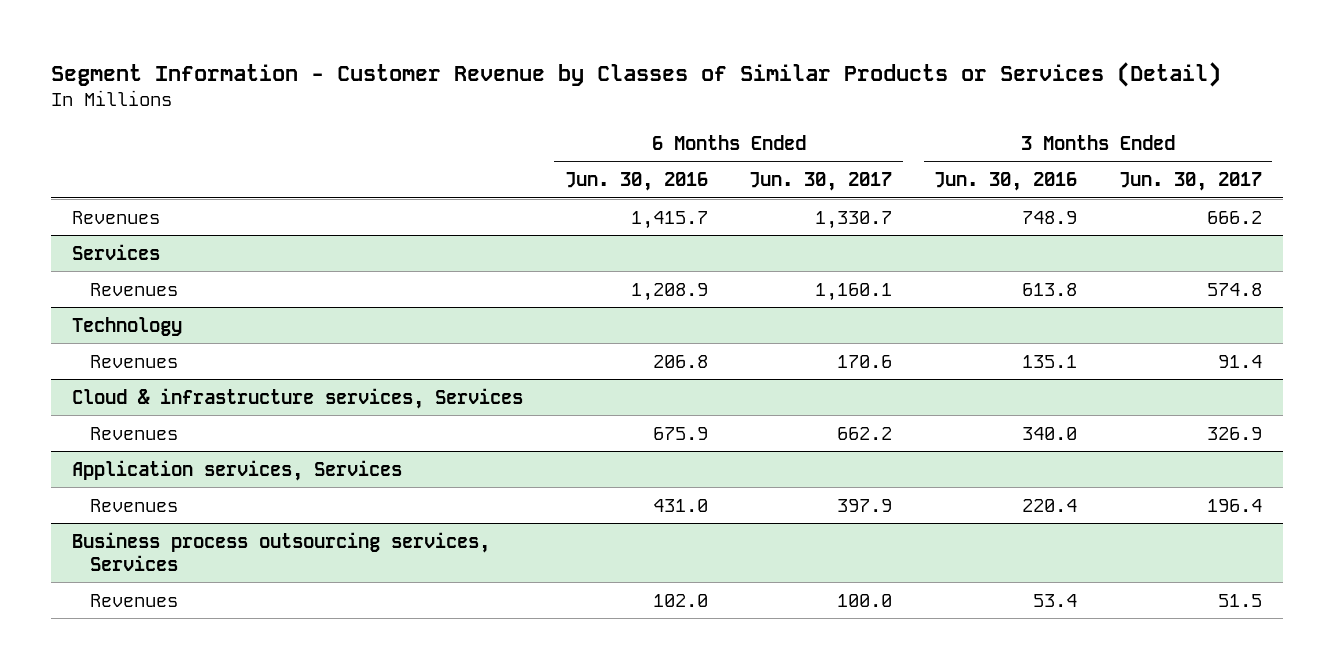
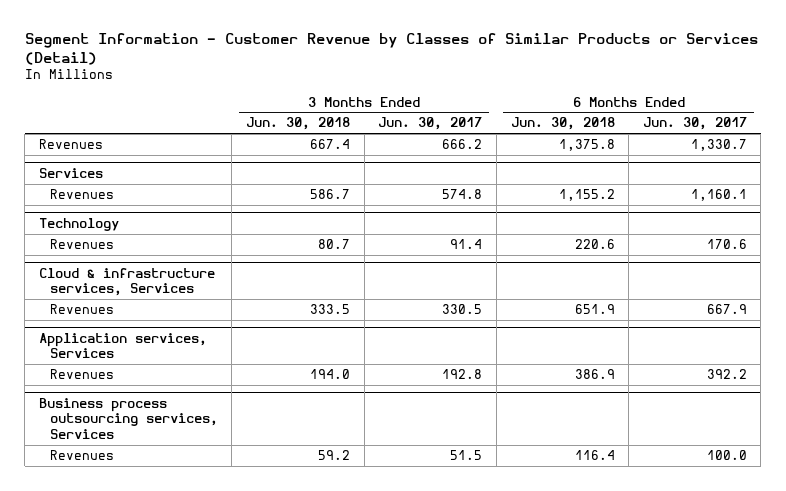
[564,172,708,192] Jun. 30, 2016 -> none
[934,172,1078,192] Jun. 30, 2016 -> none
none -> [246,117,351,131] Jun. 30, 2018
none -> [510,117,615,131] Jun. 30, 2018
[837,426,893,440] 662.2 -> [706,304,747,315] 667.9
[1206,426,1262,440] 326.9 -> [442,304,483,315] 330.5
[837,498,893,512] 397.9 -> [706,369,747,380] 392.2
[1206,498,1262,512] 196.4 -> [442,369,483,380] 192.8

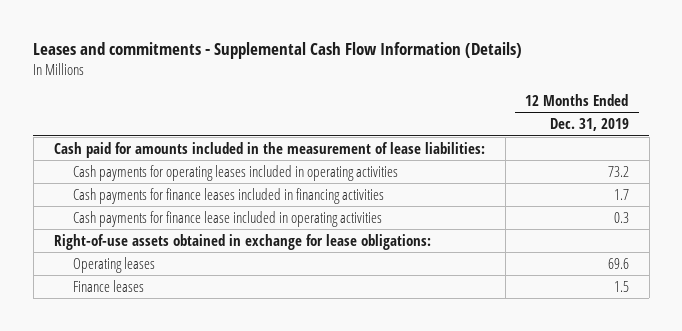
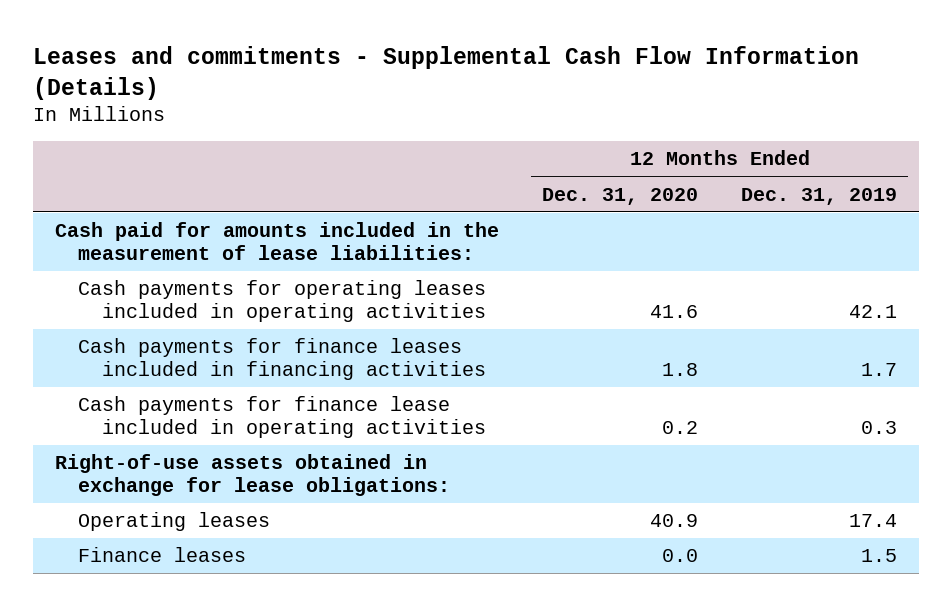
none -> [541,187,698,205] Dec. 31, 2020
[607,165,629,177] 73.2 -> [849,305,898,319] 42.1
[607,257,629,269] 69.6 -> [849,514,898,528] 17.4

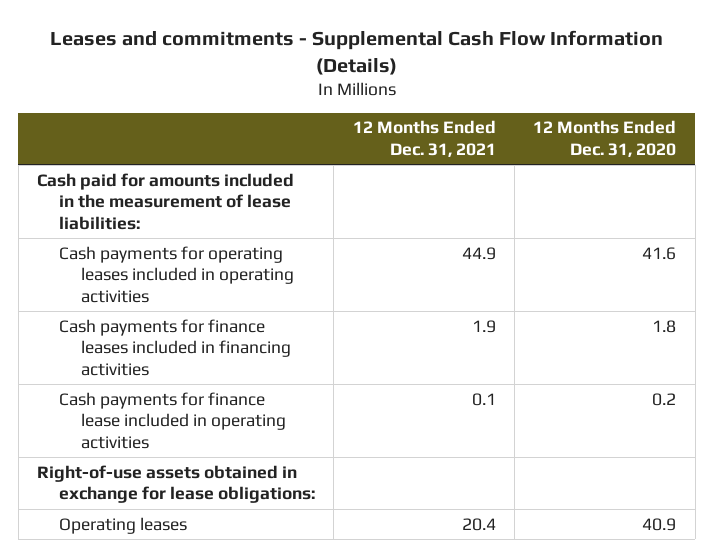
[741,187,898,205] Dec. 31, 2019 -> none
none -> [352,120,496,157] 12 Months Ended Dec. 31, 2021
[78,547,247,563] Finance leases -> none

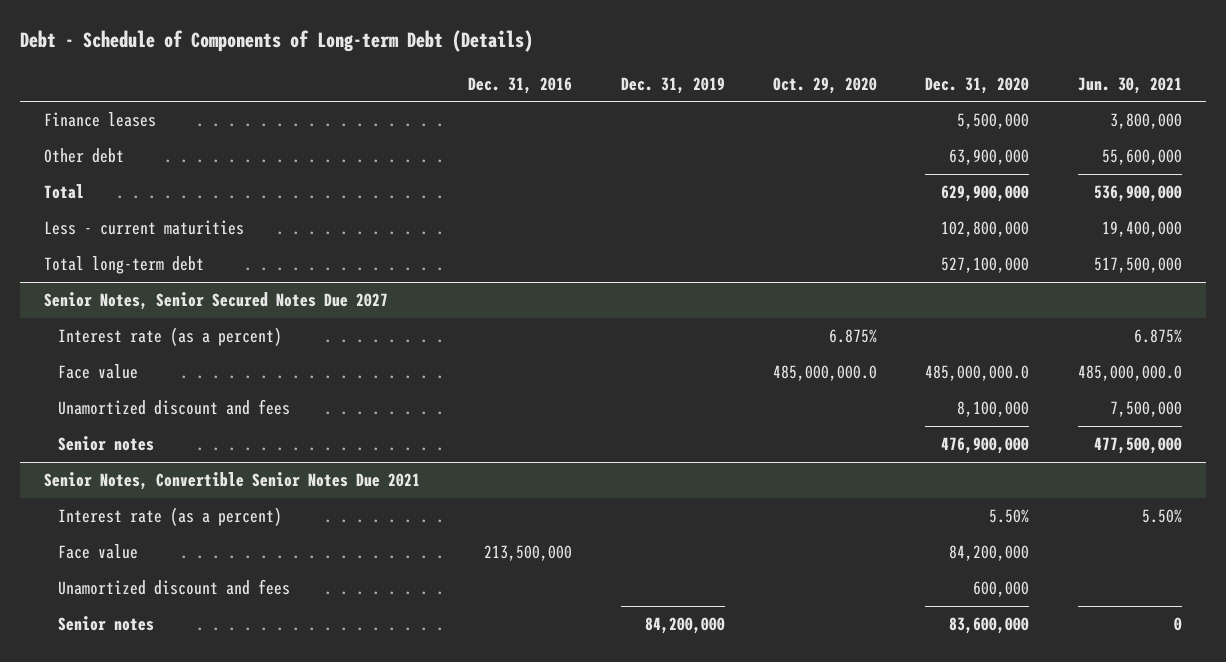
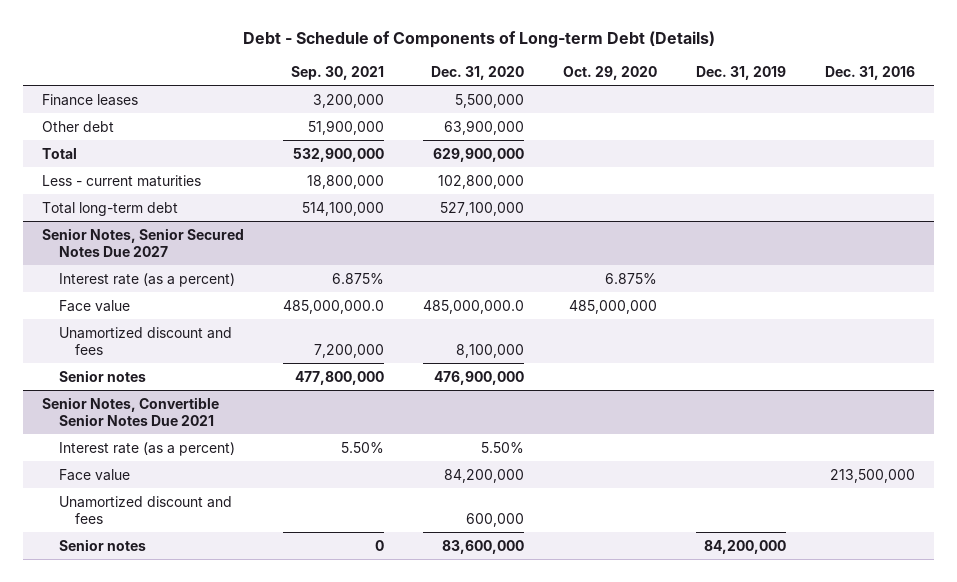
[1077,76,1182,94] Jun. 30, 2021 -> none
none -> [291,65,385,80] Sep. 30, 2021
[772,365,877,382] 485,000,000.0 -> [568,299,657,314] 485,000,000

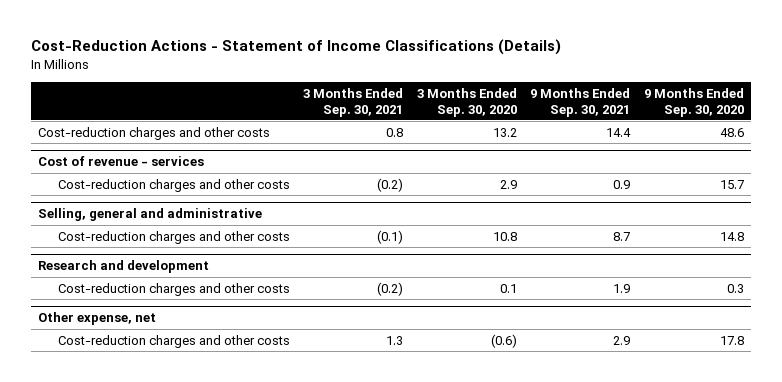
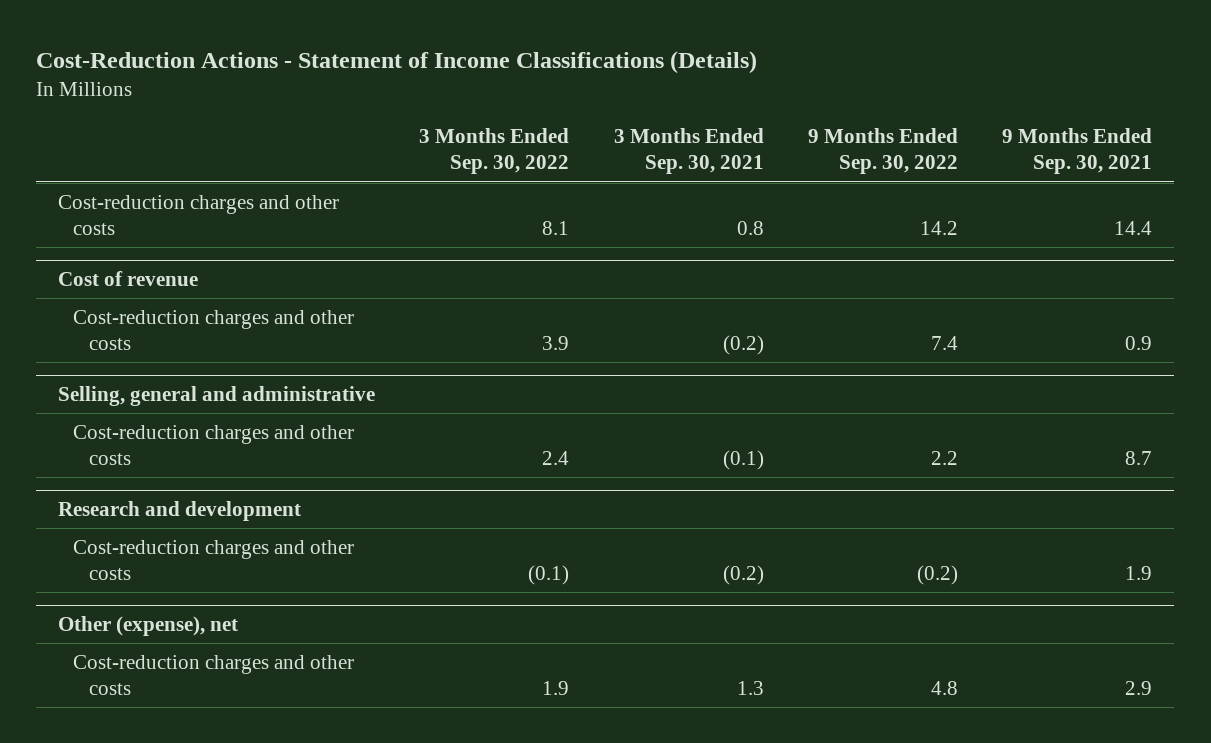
[416,87,517,117] 3 Months Ended Sep. 30, 2020 -> none
[643,87,744,117] 9 Months Ended Sep. 30, 2020 -> none
none -> [419,127,570,175] 3 Months Ended Sep. 30, 2022
none -> [808,127,959,175] 9 Months Ended Sep. 30, 2022
[37,156,204,167] Cost of revenue - services -> [58,270,199,286] Cost of revenue
[37,312,156,326] Other expense, net -> [58,615,239,636] Other (expense), net

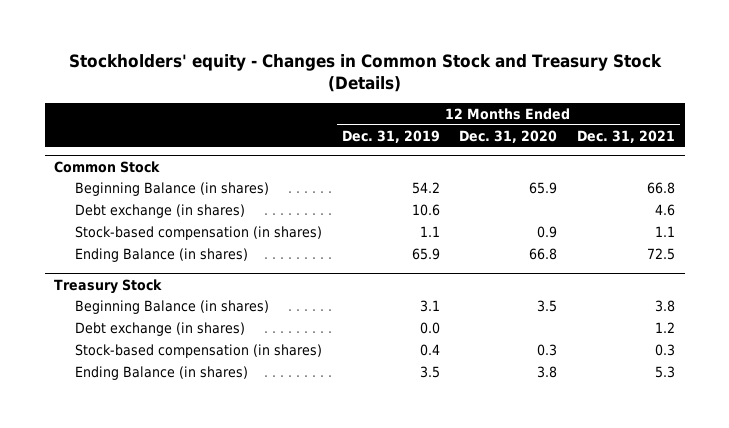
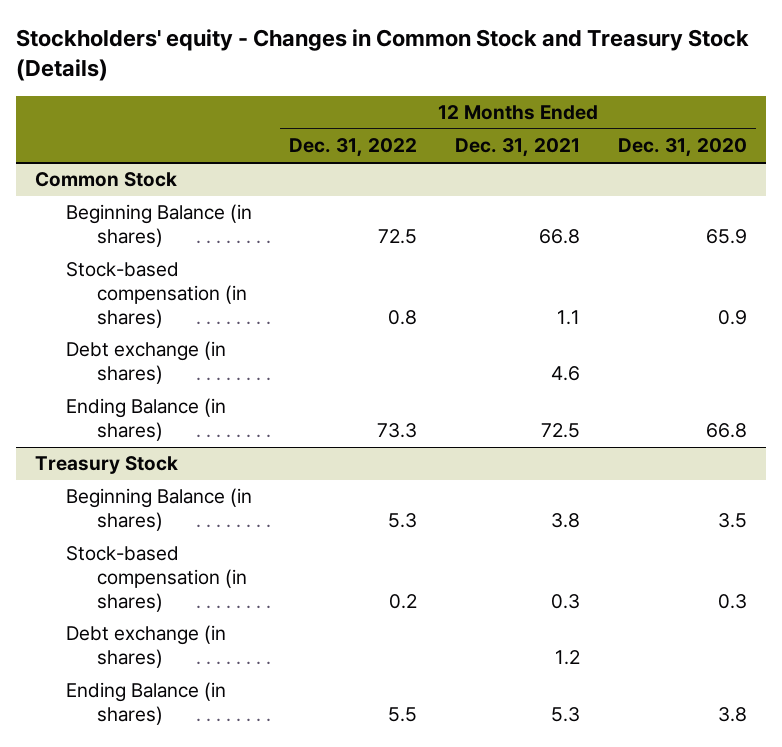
[341,129,440,143] Dec. 31, 2019 -> none
none -> [289,138,418,158] Dec. 31, 2022
[74,204,245,219] Debt exchange (in shares) -> [65,341,226,385] Debt exchange (in shares)
[74,322,245,337] Debt exchange (in shares) -> [65,625,226,669] Debt exchange (in shares)

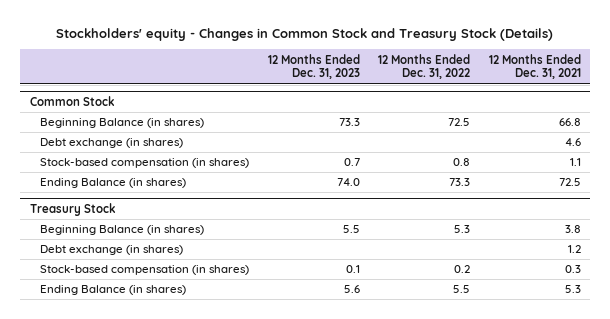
[617,138,747,158] Dec. 31, 2020 -> none
none -> [267,53,360,80] 12 Months Ended Dec. 31, 2023
[65,262,247,328] Stock-based compensation (in shares) -> [40,158,250,169] Stock-based compensation (in shares)
[65,546,247,612] Stock-based compensation (in shares) -> [40,265,250,276] Stock-based compensation (in shares)

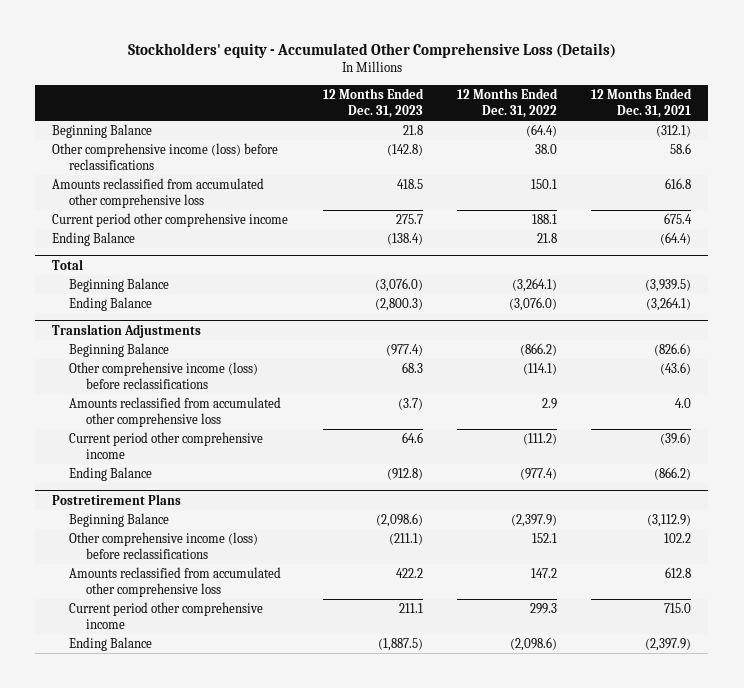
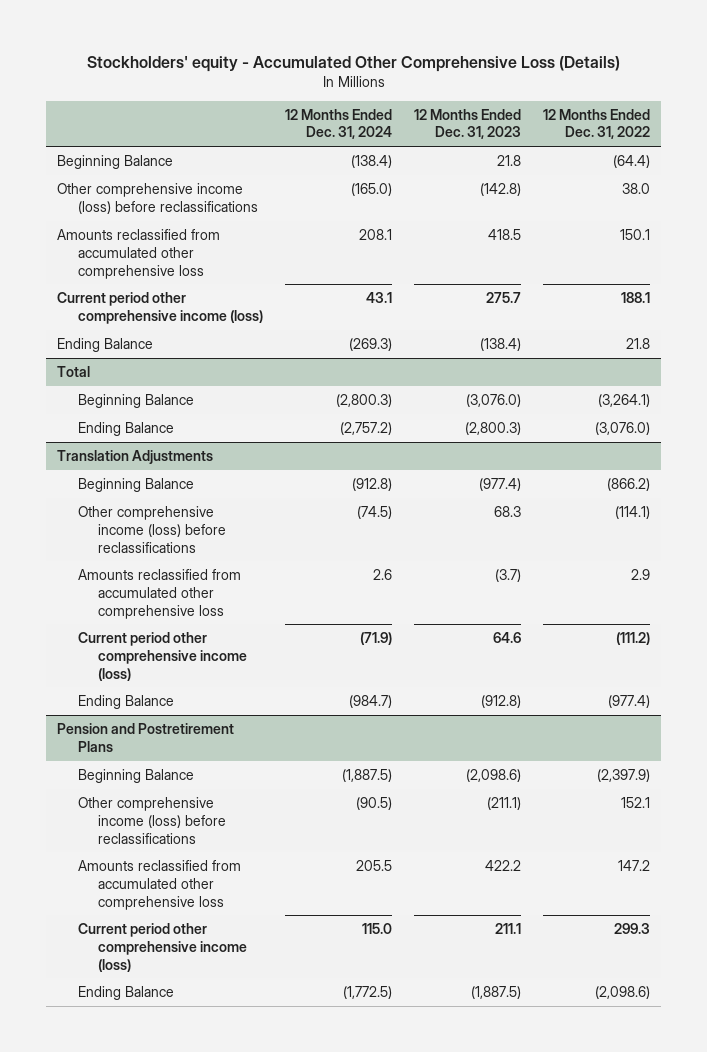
[591,87,693,118] 12 Months Ended Dec. 31, 2021 -> none
none -> [284,108,392,140] 12 Months Ended Dec. 31, 2024
[52,213,289,228] Current period other comprehensive income -> [56,292,263,324] Current period other comprehensive income (loss)
[69,432,264,459] Current period other comprehensive income -> [77,632,248,681] Current period other comprehensive income (loss)
[52,493,182,505] Postretirement Plans -> [56,723,234,752] Pension and Postretirement Plans
[69,602,264,629] Current period other comprehensive income -> [77,923,248,972] Current period other comprehensive income (loss)

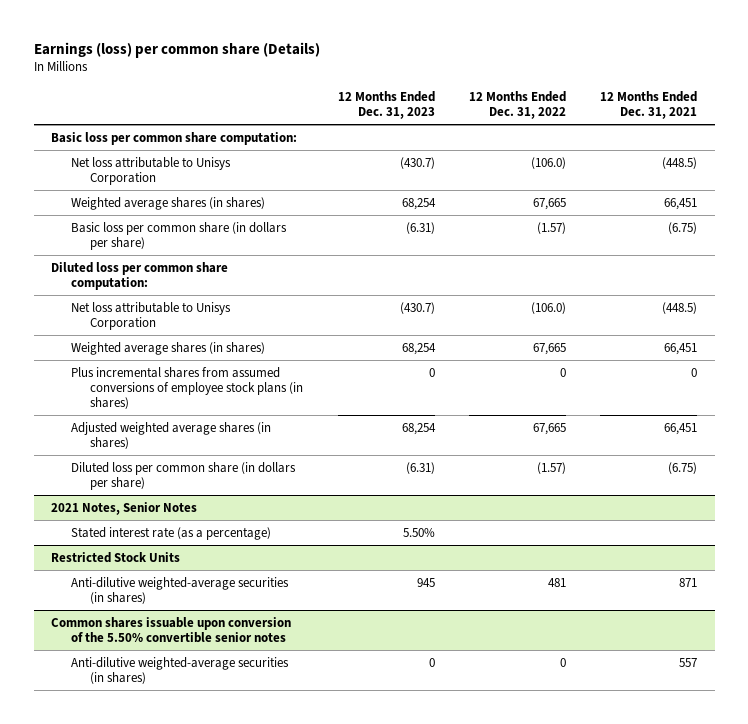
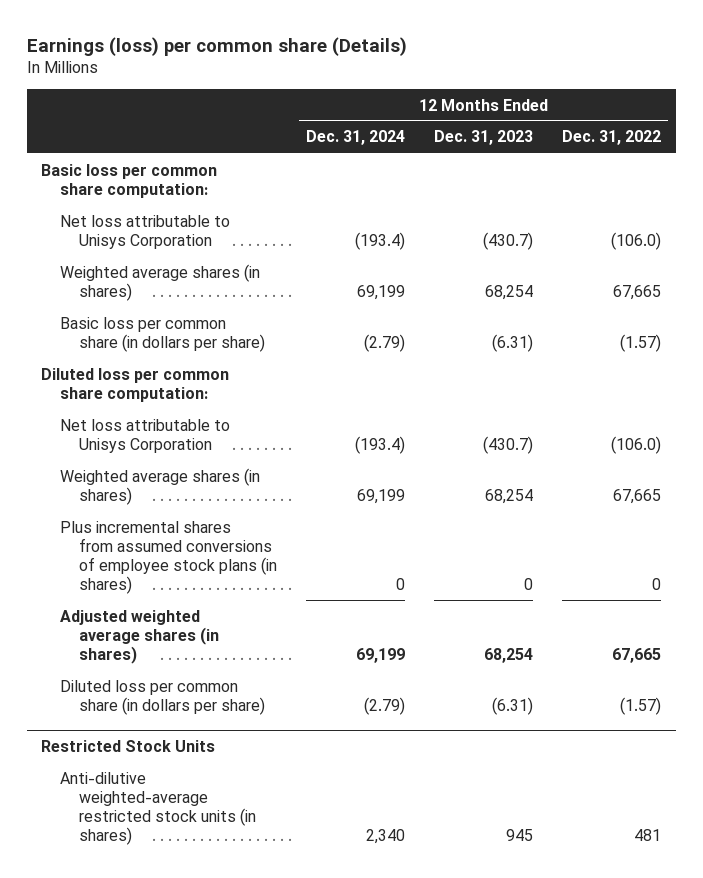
[600,90,698,119] 12 Months Ended Dec. 31, 2021 -> none
none -> [306,130,406,146] Dec. 31, 2024
[50,501,197,515] 2021 Notes, Senior Notes -> none
[70,526,271,540] Stated interest rate (as a percentage) -> none
[50,616,291,643] Common shares issuable upon conversion of the 5.50% convertible senior notes -> none
[70,656,289,684] Anti-dilutive weighted-average securities (in shares) -> none
[70,576,289,604] Anti-dilutive weighted-average securities (in shares) -> [60,771,257,845] Anti-dilutive weighted-average restricted stock units (in shares)

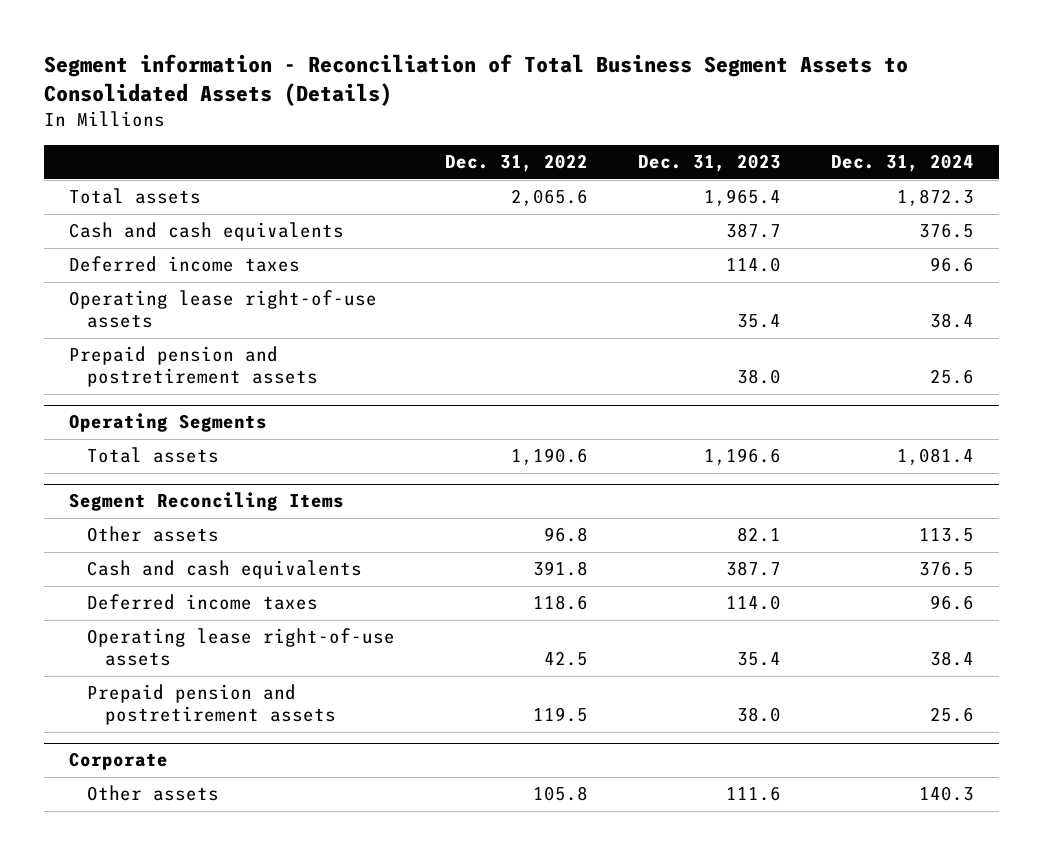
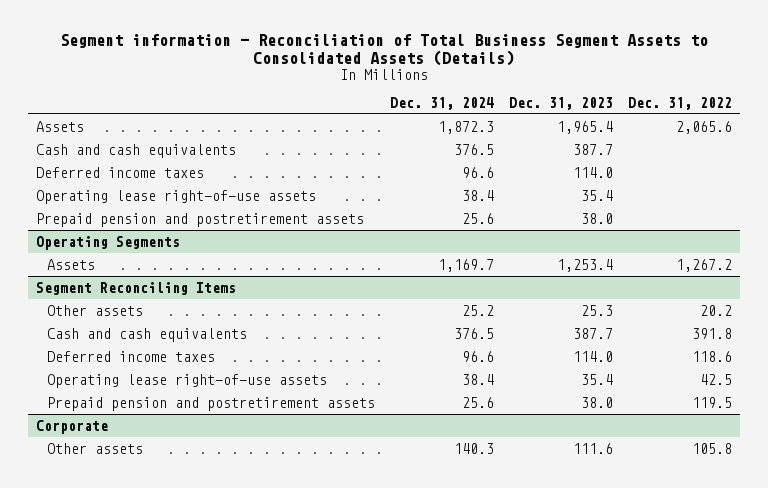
[68,188,201,205] Total assets -> [35,120,84,132] Assets
[86,447,219,464] Total assets -> [47,258,96,270] Assets
[510,448,588,466] 1,190.6 -> [676,258,733,272] 1,267.2
[703,448,781,466] 1,196.6 -> [557,258,614,272] 1,253.4
[896,448,974,466] 1,081.4 -> [438,258,495,272] 1,169.7
[543,527,588,543] 96.8 -> [700,304,733,316] 20.2
[736,527,781,543] 82.1 -> [581,304,614,316] 25.3
[918,528,974,543] 113.5 -> [462,304,495,316] 25.2

